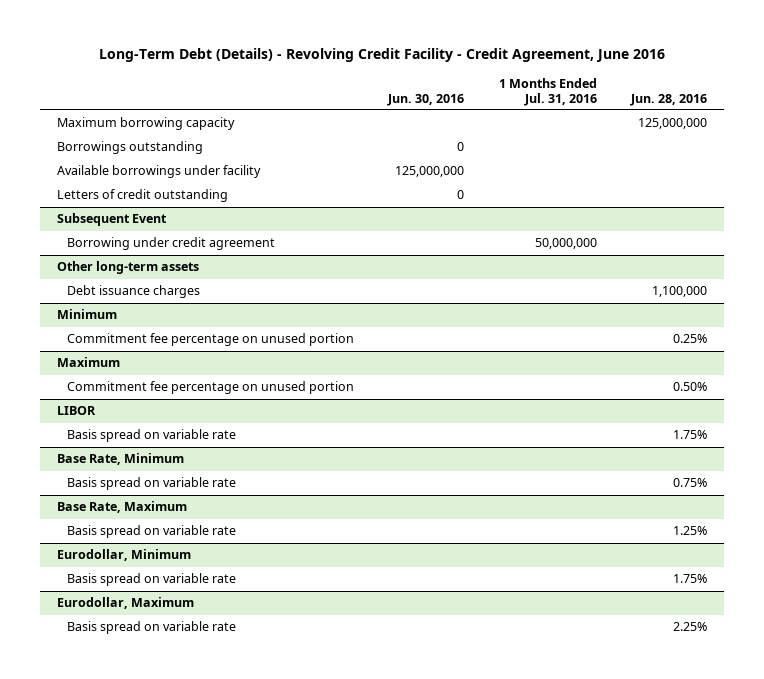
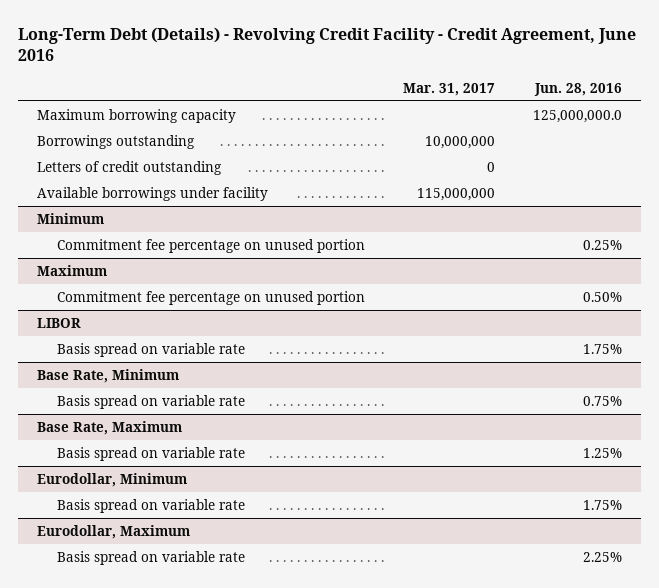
[387,93,465,106] Jun. 30, 2016 -> none
[498,77,597,106] 1 Months Ended Jul. 31, 2016 -> none
none -> [403,82,496,96] Mar. 31, 2017
[637,118,707,130] 125,000,000 -> [533,110,623,124] 125,000,000.0
[57,213,168,227] Subsequent Event -> none
[67,237,276,251] Borrowing under credit agreement -> none
[57,261,200,275] Other long-term assets -> none
[67,285,201,299] Debt issuance charges -> none
[57,165,262,179] Available borrowings under facility -> [37,187,269,202] Available borrowings under facility

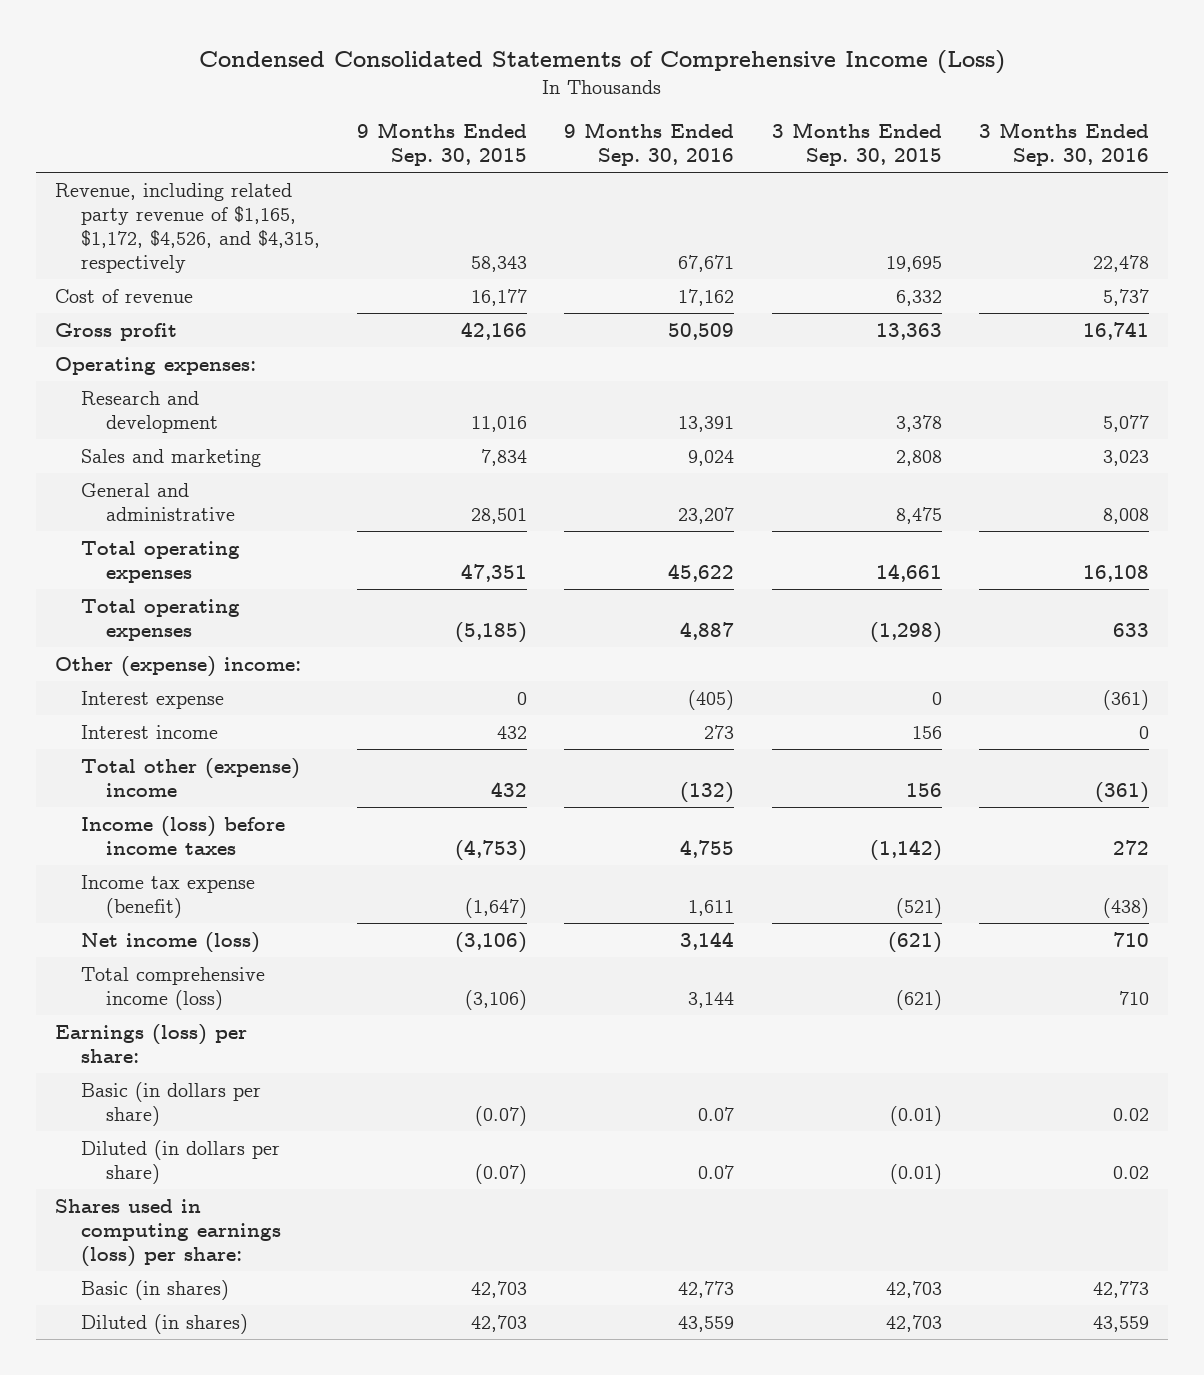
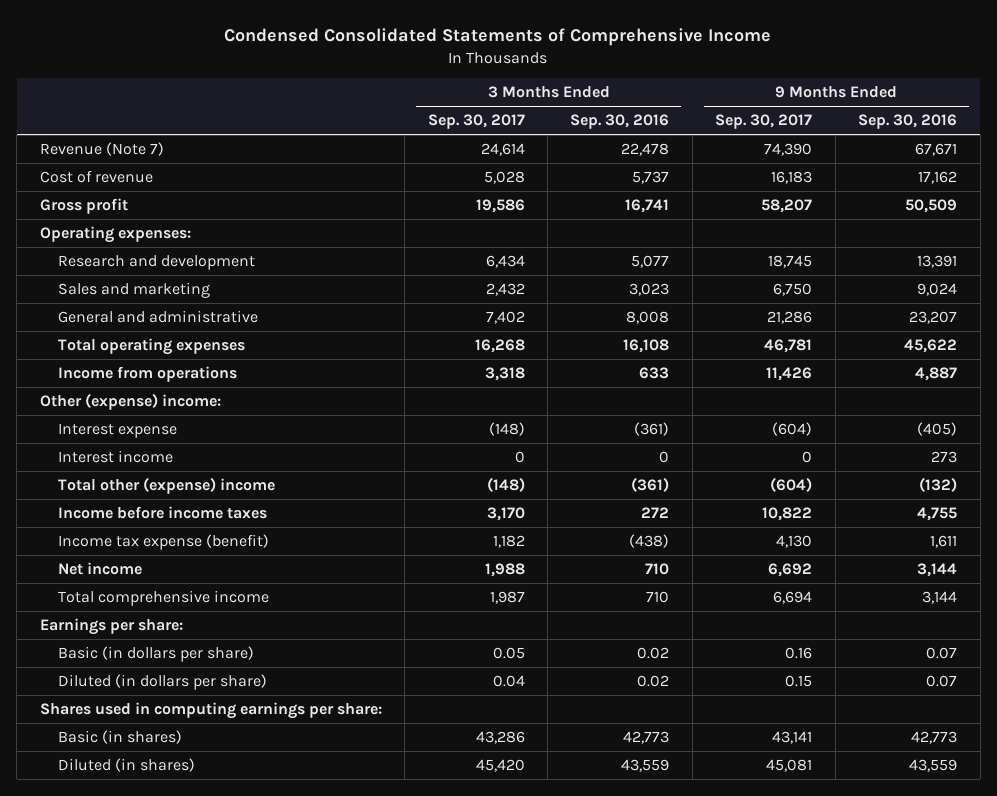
[198,50,1005,75] Condensed Consolidated Statements of Comprehensive Income (Loss) -> [224,28,772,47] Condensed Consolidated Statements of Comprehensive Income
[356,122,527,167] 9 Months Ended Sep. 30, 2015 -> none
[771,122,942,167] 3 Months Ended Sep. 30, 2015 -> none
none -> [427,114,525,130] Sep. 30, 2017
none -> [715,114,813,130] Sep. 30, 2017
[54,182,320,273] Revenue, including related party revenue of $1,165, $1,172, $4,526, and $4,315, respectively -> [39,141,164,156] Revenue (Note 7)
[80,598,240,641] Total operating expenses -> [58,365,238,382] Income from operations
[80,815,285,855] Income (loss) before income taxes -> [58,505,268,519] Income before income taxes
[80,931,260,953] Net income (loss) -> [58,561,143,575] Net income
[80,966,265,1010] Total comprehensive income (loss) -> [58,589,270,606] Total comprehensive income
[54,1023,247,1063] Earnings (loss) per share: -> [39,617,183,635] Earnings per share:
[54,1198,281,1267] Shares used in computing earnings (loss) per share: -> [39,701,382,719] Shares used in computing earnings per share:

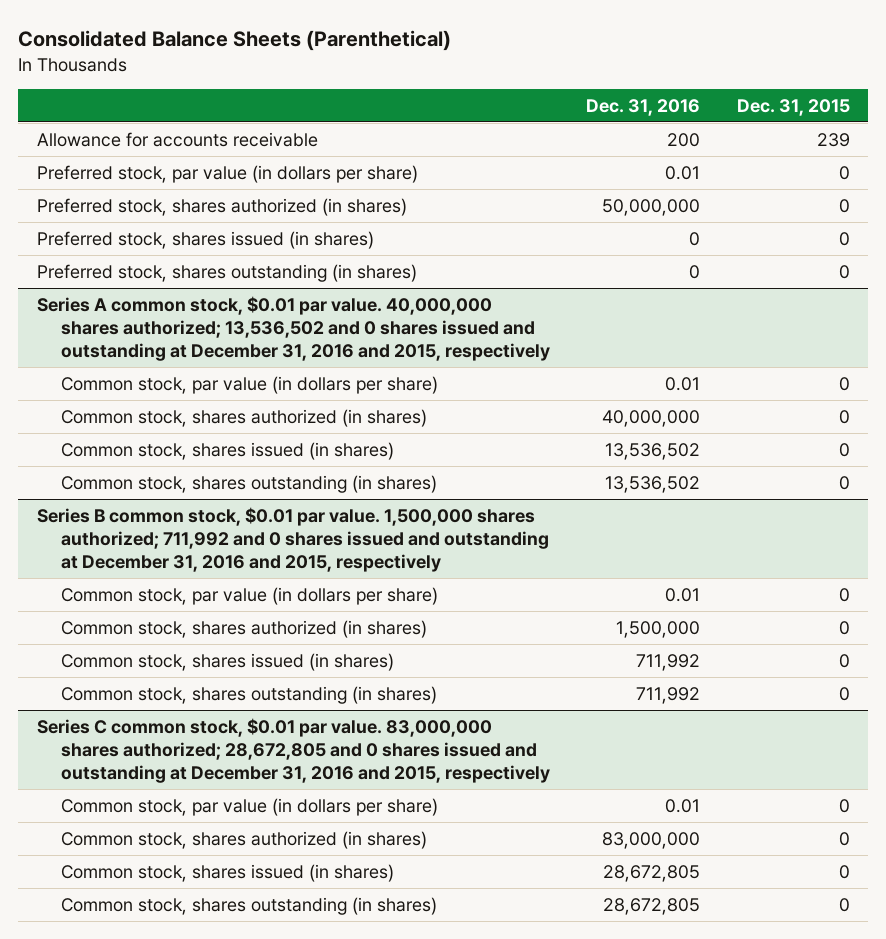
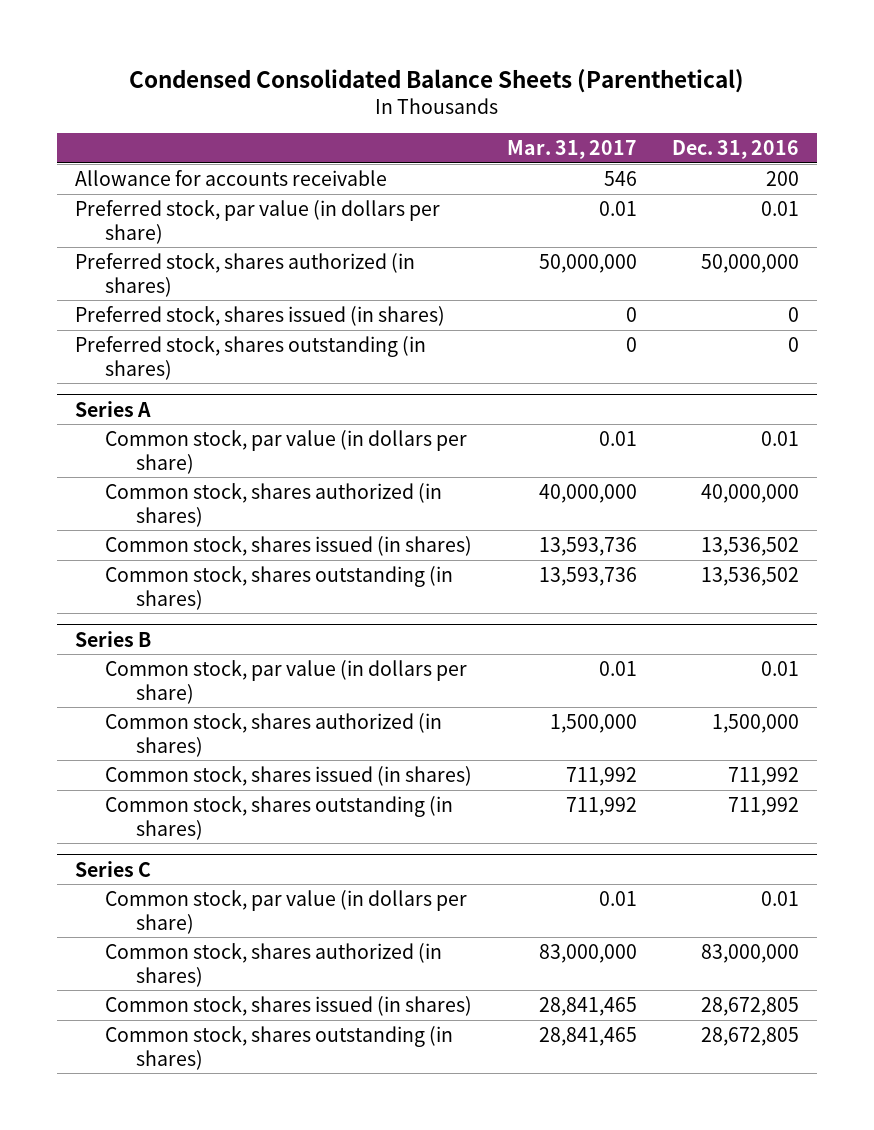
[18,30,452,52] Consolidated Balance Sheets (Parenthetical) -> [129,68,745,93] Condensed Consolidated Balance Sheets (Parenthetical)
[736,98,850,116] Dec. 31, 2015 -> none
none -> [507,140,638,160] Mar. 31, 2017
[36,295,551,362] Series A common stock, $0.01 par value. 40,000,000 shares authorized; 13,536,502 and 0 shares issued and outstanding at December 31, 2016 and 2015, respectively -> [74,400,151,417] Series A
[36,506,550,573] Series B common stock, $0.01 par value. 1,500,000 shares authorized; 711,992 and 0 shares issued and outstanding at December 31, 2016 and 2015, respectively -> [74,630,151,647] Series B
[36,717,551,784] Series C common stock, $0.01 par value. 83,000,000 shares authorized; 28,672,805 and 0 shares issued and outstanding at December 31, 2016 and 2015, respectively -> [74,860,151,877] Series C

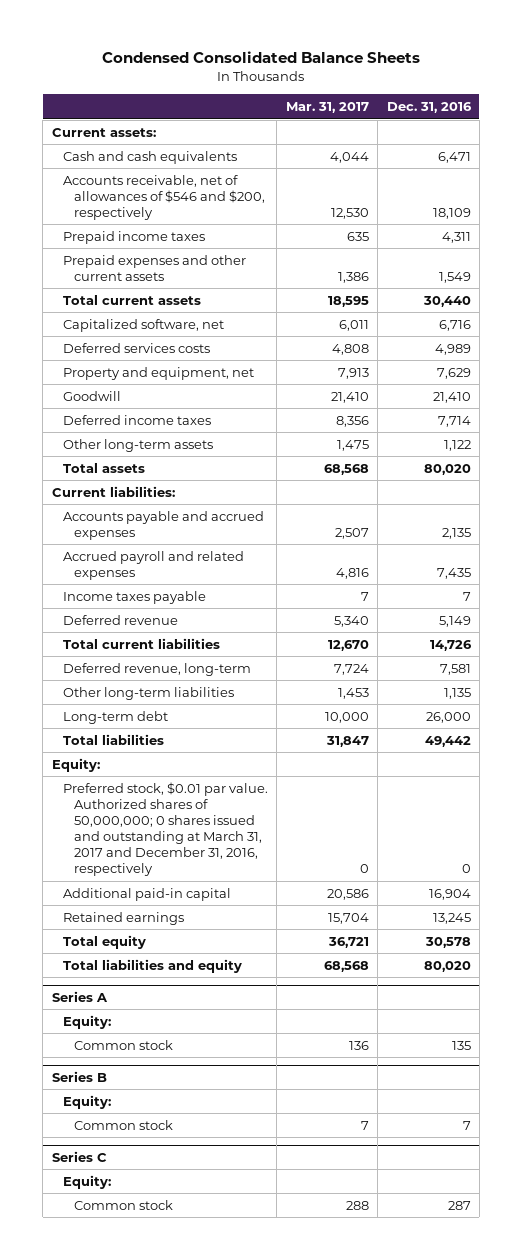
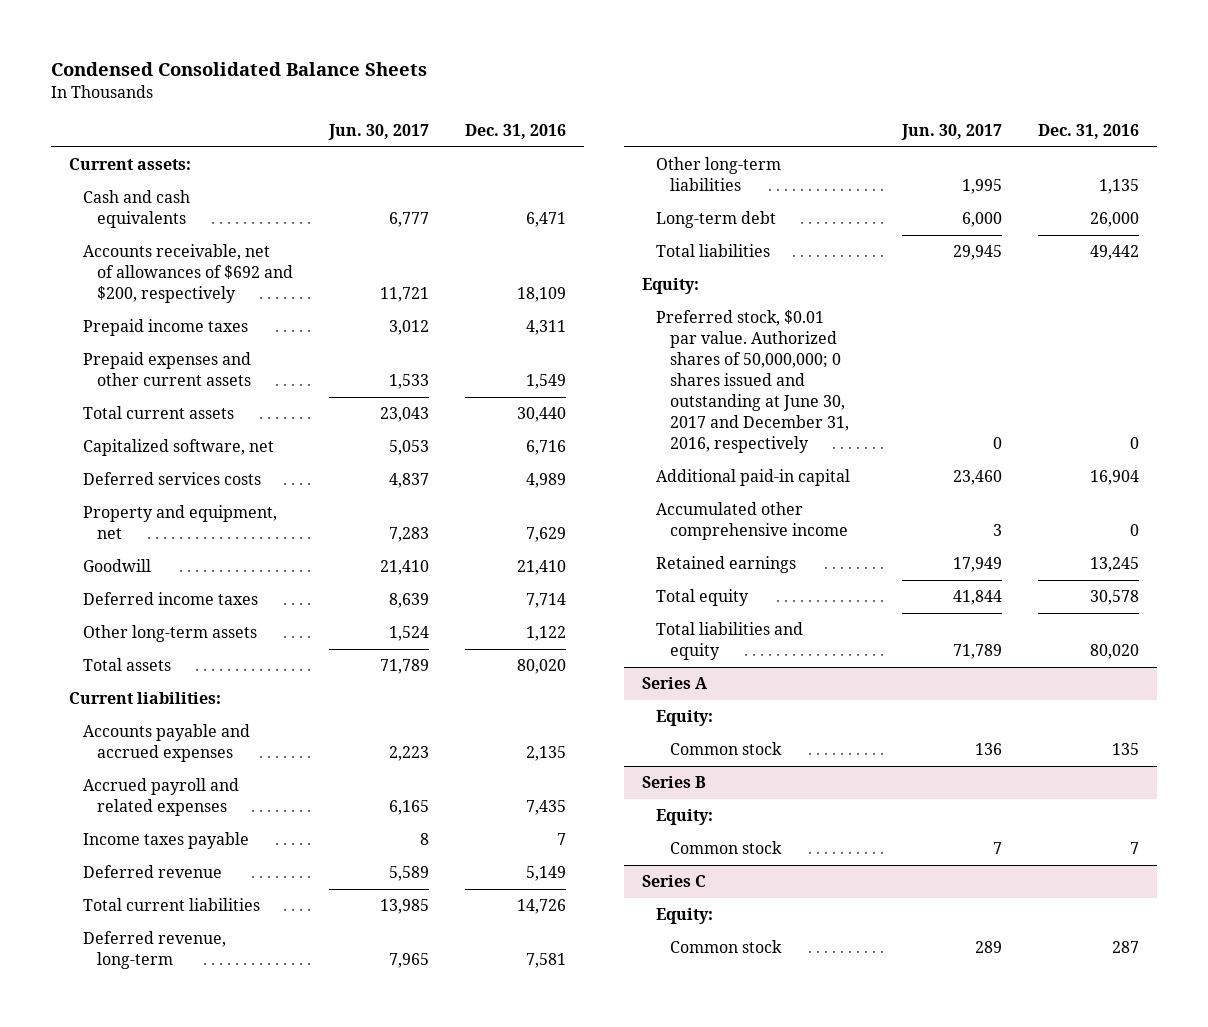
[285,102,369,114] Mar. 31, 2017 -> none
none -> [327,124,429,141] Jun. 30, 2017
[62,174,266,220] Accounts receivable, net of allowances of $546 and $200, respectively -> [82,244,293,304] Accounts receivable, net of allowances of $692 and $200, respectively
[62,781,268,877] Preferred stock, $0.01 par value. Authorized shares of 50,000,000; 0 shares issued and outstanding at March 31, 2017 and December 31, 2016, respectively -> [656,310,850,454] Preferred stock, $0.01 par value. Authorized shares of 50,000,000; 0 shares issued and outstanding at June 30, 2017 and December 31, 2016, respectively
none -> [656,502,849,541] Accumulated other comprehensive income

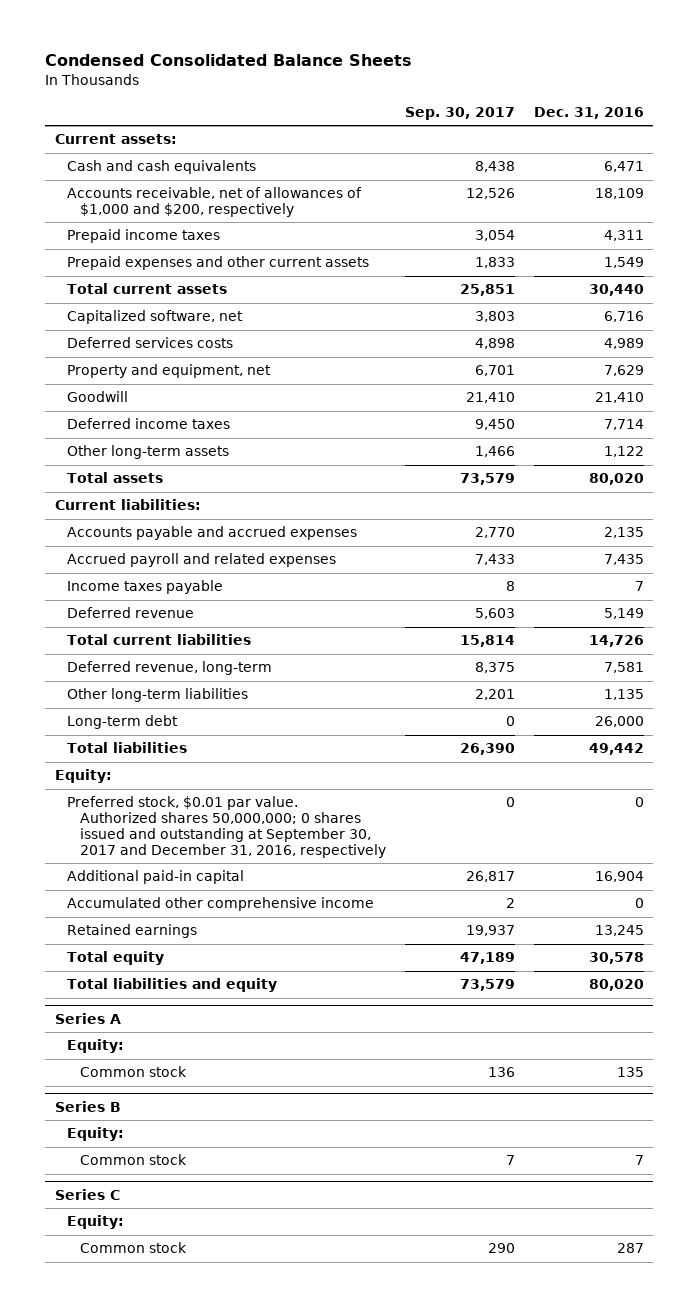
[327,124,429,141] Jun. 30, 2017 -> none
none -> [404,106,515,120] Sep. 30, 2017
[82,244,293,304] Accounts receivable, net of allowances of $692 and $200, respectively -> [67,187,363,218] Accounts receivable, net of allowances of $1,000 and $200, respectively
[656,310,850,454] Preferred stock, $0.01 par value. Authorized shares of 50,000,000; 0 shares issued and outstanding at June 30, 2017 and December 31, 2016, respectively -> [67,796,386,858] Preferred stock, $0.01 par value. Authorized shares 50,000,000; 0 shares issued and outstanding at September 30, 2017 and December 31, 2016, respectively

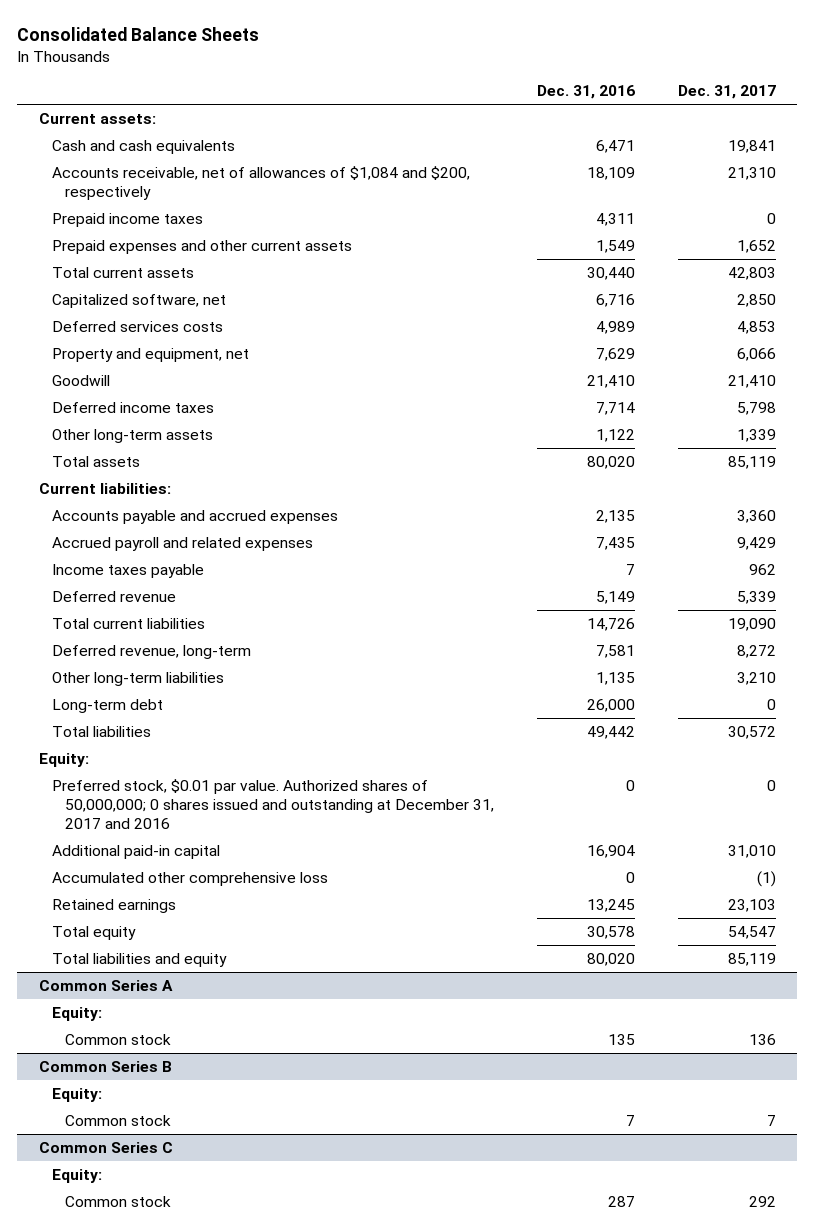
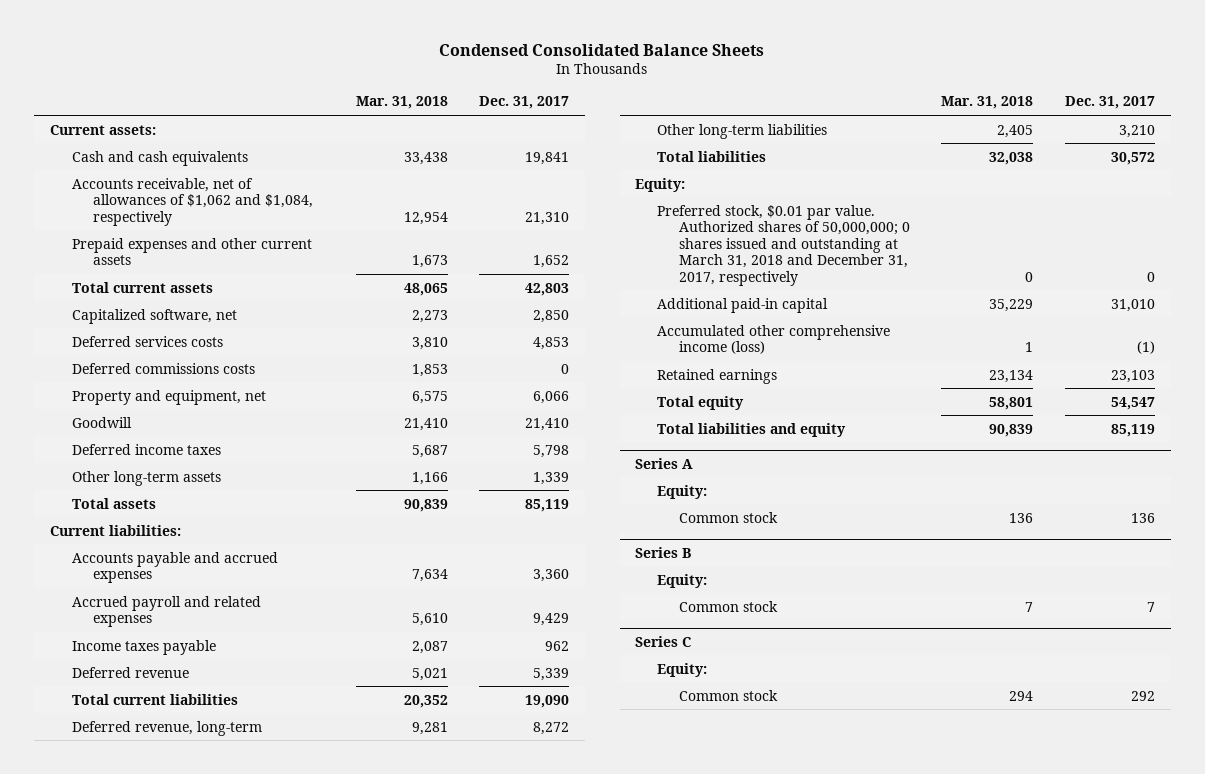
[17,27,260,42] Consolidated Balance Sheets -> [439,43,765,56] Condensed Consolidated Balance Sheets
[536,85,635,100] Dec. 31, 2016 -> none
none -> [355,96,448,110] Mar. 31, 2018
[51,212,203,227] Prepaid income taxes -> none
[51,165,470,200] Accounts receivable, net of allowances of $1,084 and $200, respectively -> [71,177,314,226] Accounts receivable, net of allowances of $1,062 and $1,084, respectively
none -> [71,362,255,374] Deferred commissions costs
[51,698,163,713] Long-term debt -> none
[51,778,494,830] Preferred stock, $0.01 par value. Authorized shares of 50,000,000; 0 shares issued and outstanding at December 31, 2017 and 2016 -> [656,204,910,286] Preferred stock, $0.01 par value. Authorized shares of 50,000,000; 0 shares issued and outstanding at March 31, 2018 and December 31, 2017, respectively
[51,871,328,886] Accumulated other comprehensive loss -> [656,324,890,355] Accumulated other comprehensive income (loss)
[39,979,174,991] Common Series A -> [635,457,694,469] Series A
[39,1060,173,1072] Common Series B -> [635,546,692,558] Series B
[39,1141,174,1153] Common Series C -> [635,635,692,647] Series C

